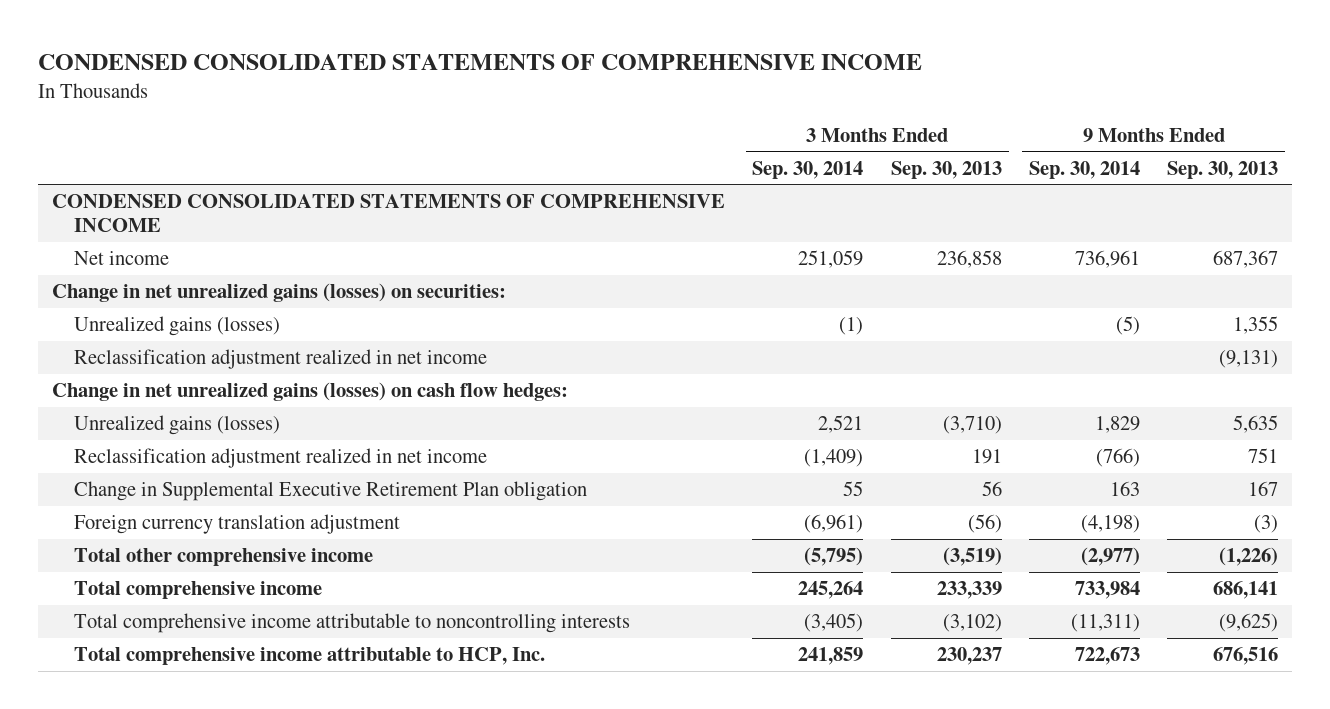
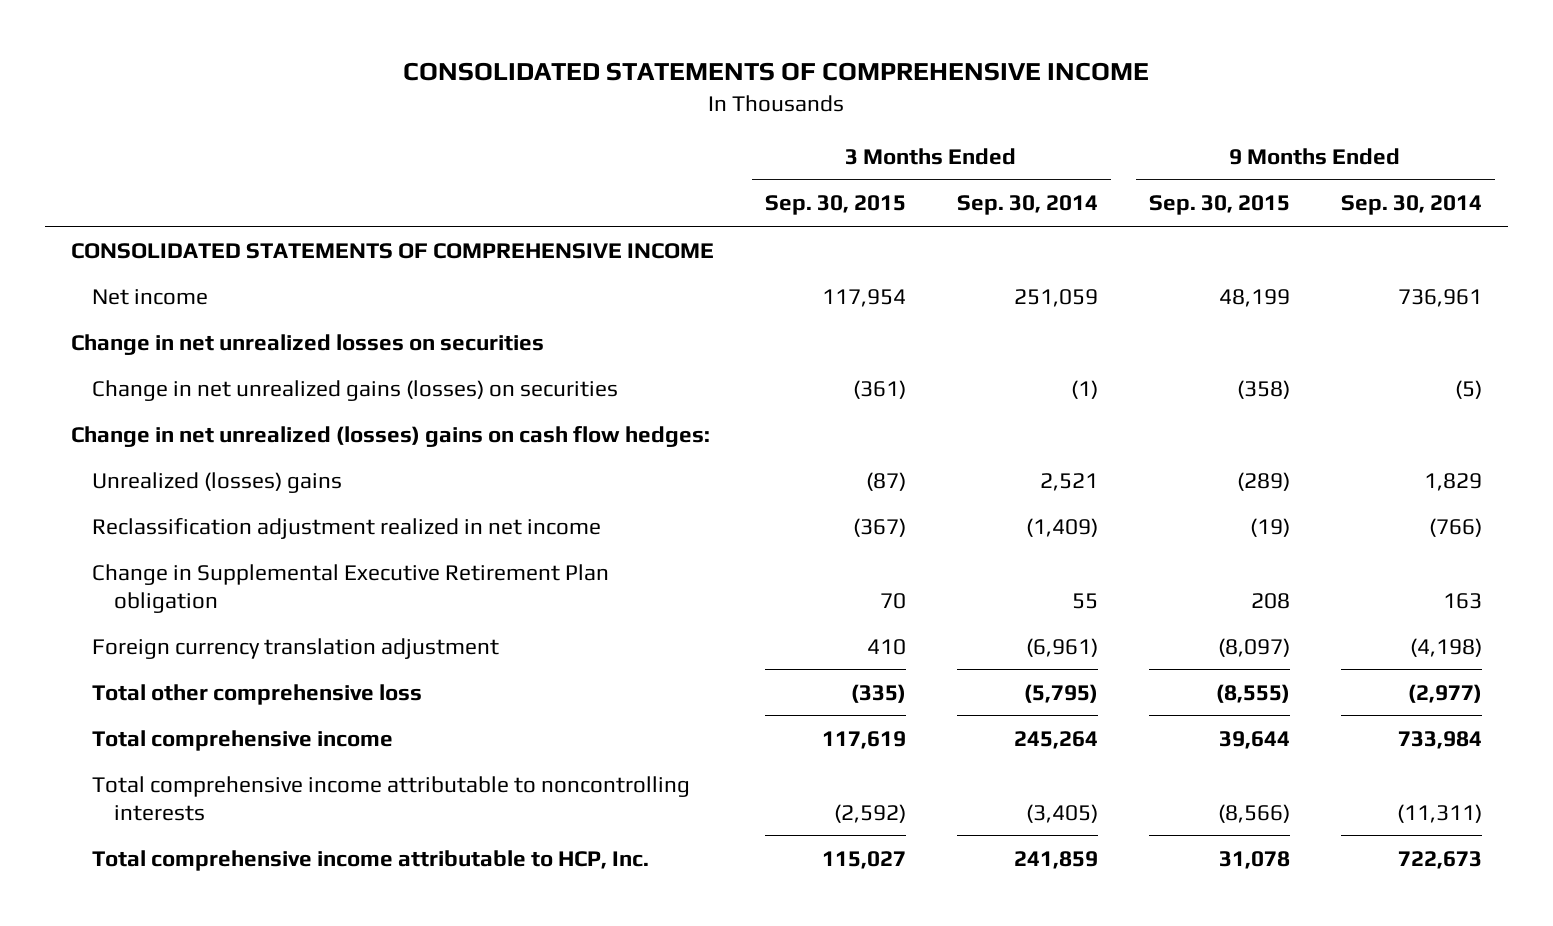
[38,54,923,71] CONDENSED CONSOLIDATED STATEMENTS OF COMPREHENSIVE INCOME -> [403,62,1150,82] CONSOLIDATED STATEMENTS OF COMPREHENSIVE INCOME
[890,160,1002,179] Sep. 30, 2013 -> none
[1167,160,1279,179] Sep. 30, 2013 -> none
none -> [764,195,906,216] Sep. 30, 2015
none -> [1148,195,1290,216] Sep. 30, 2015
[51,194,725,233] CONDENSED CONSOLIDATED STATEMENTS OF COMPREHENSIVE INCOME -> [70,242,714,259] CONSOLIDATED STATEMENTS OF COMPREHENSIVE INCOME
[73,316,280,337] Unrealized gains (losses) -> none
[73,349,487,370] Reclassification adjustment realized in net income -> none
[51,283,506,303] Change in net unrealized gains (losses) on securities: -> [70,333,544,355] Change in net unrealized losses on securities
none -> [92,379,619,401] Change in net unrealized gains (losses) on securities
[51,382,568,402] Change in net unrealized gains (losses) on cash flow hedges: -> [70,425,710,447] Change in net unrealized (losses) gains on cash flow hedges:
[73,415,280,436] Unrealized gains (losses) -> [92,471,343,493] Unrealized (losses) gains
[73,548,373,567] Total other comprehensive income -> [92,683,423,705] Total other comprehensive loss

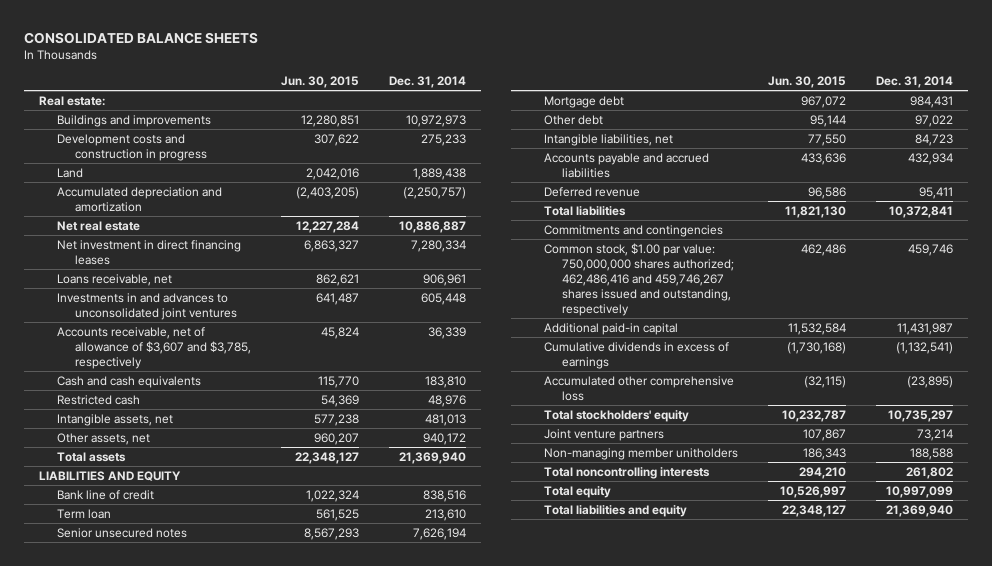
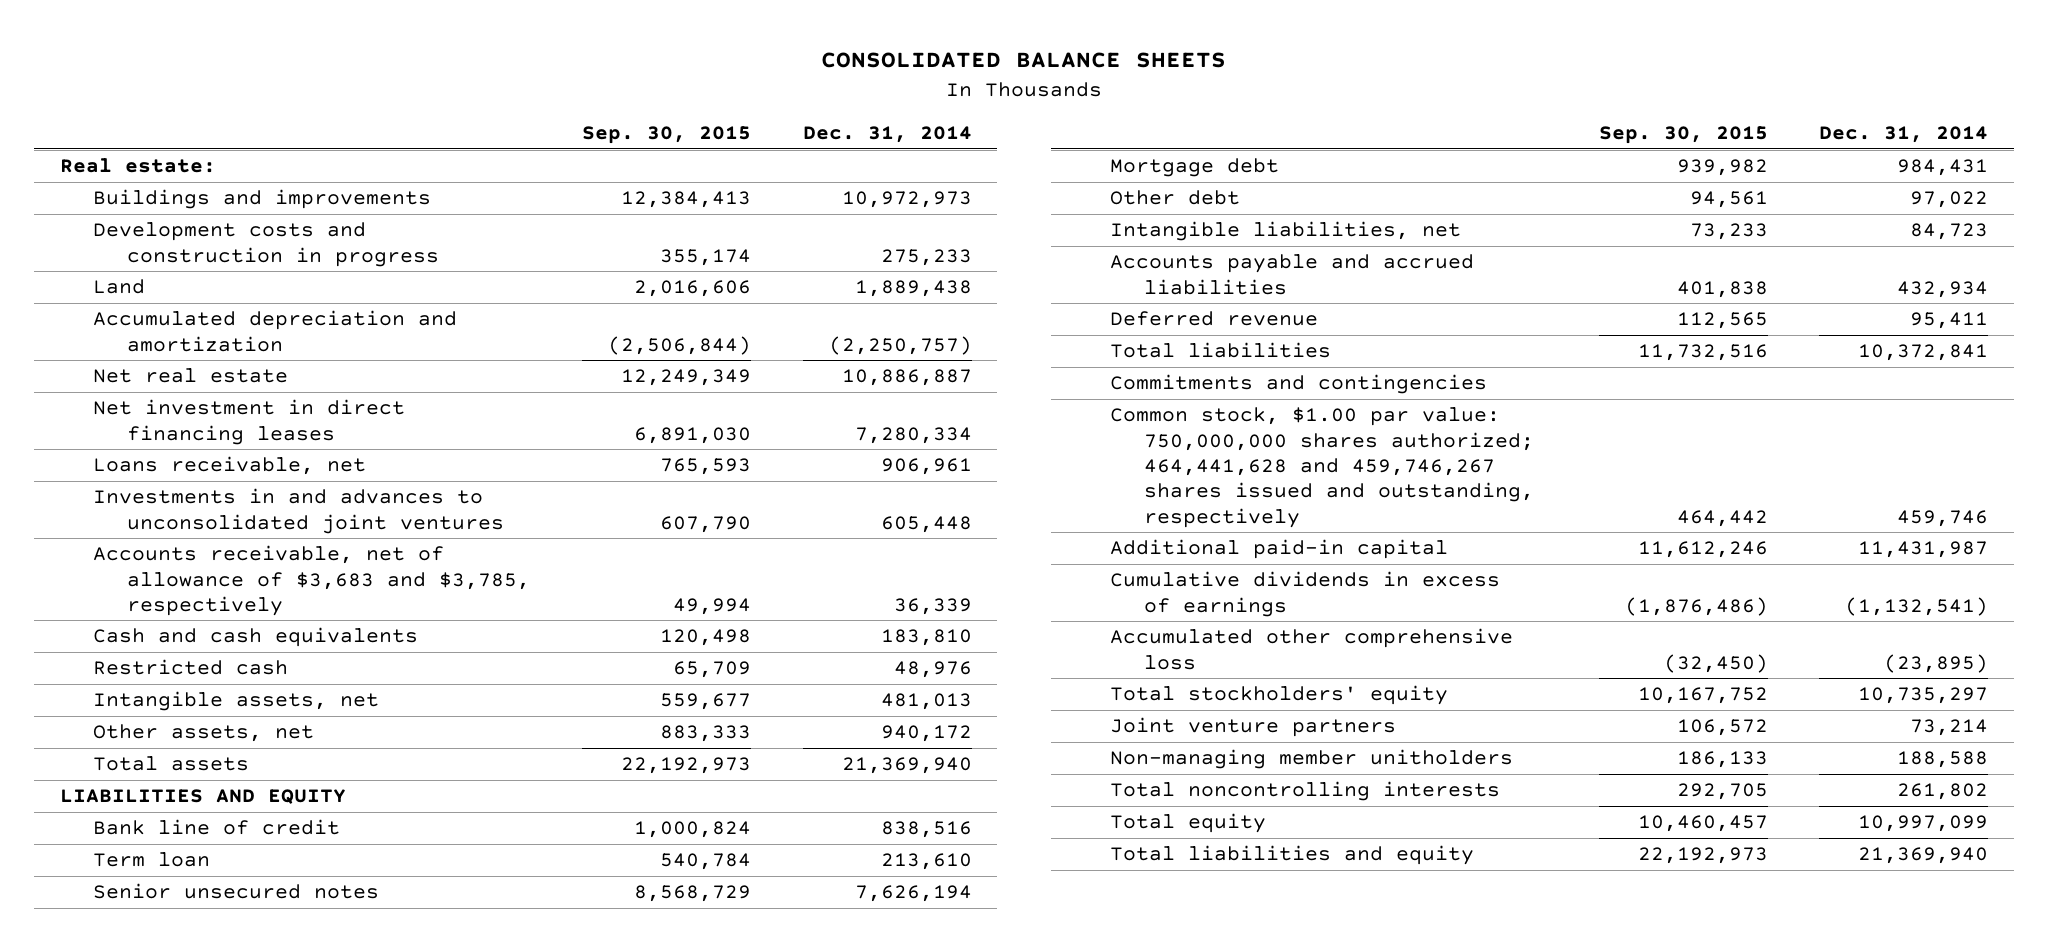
[281,75,360,88] Jun. 30, 2015 -> none
none -> [581,126,751,145] Sep. 30, 2015
[57,326,252,369] Accounts receivable, net of allowance of $3,607 and $3,785, respectively -> [93,545,531,616] Accounts receivable, net of allowance of $3,683 and $3,785, respectively
[544,242,735,316] Common stock, $1.00 par value: 750,000,000 shares authorized; 462,486,416 and 459,746,267 shares issued and outstanding, respectively -> [1110,407,1535,528] Common stock, $1.00 par value: 750,000,000 shares authorized; 464,441,628 and 459,746,267 shares issued and outstanding, respectively

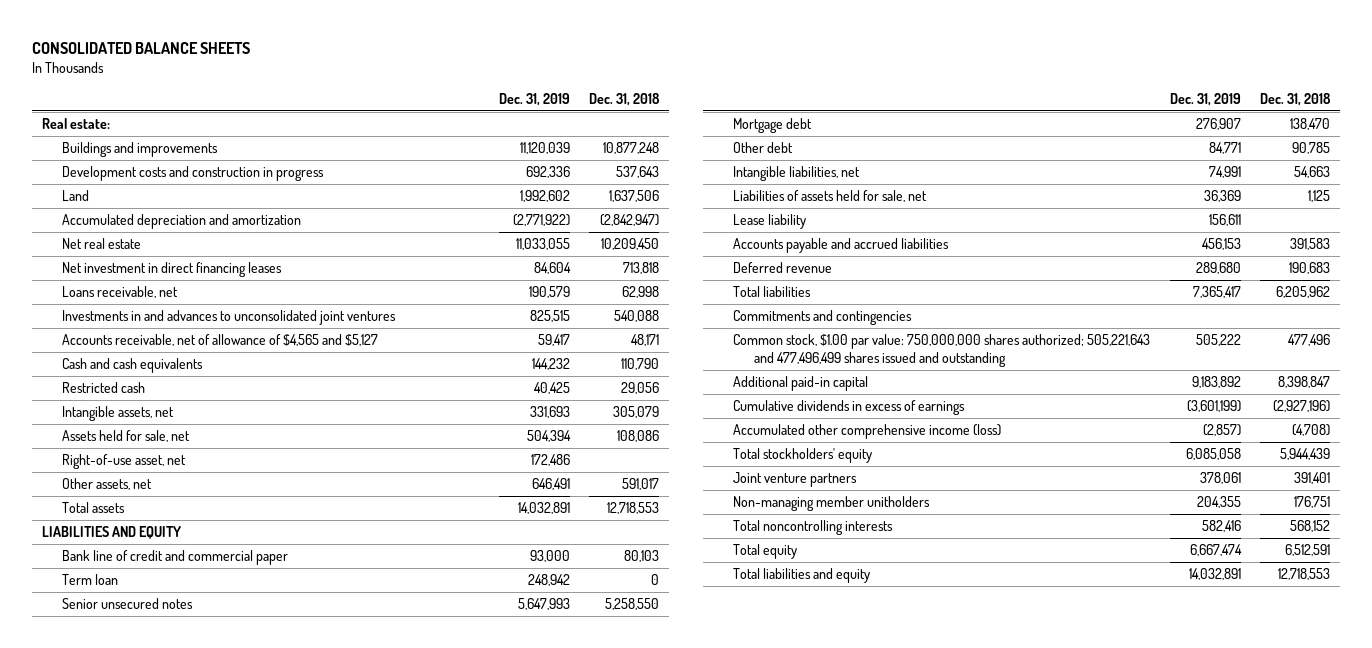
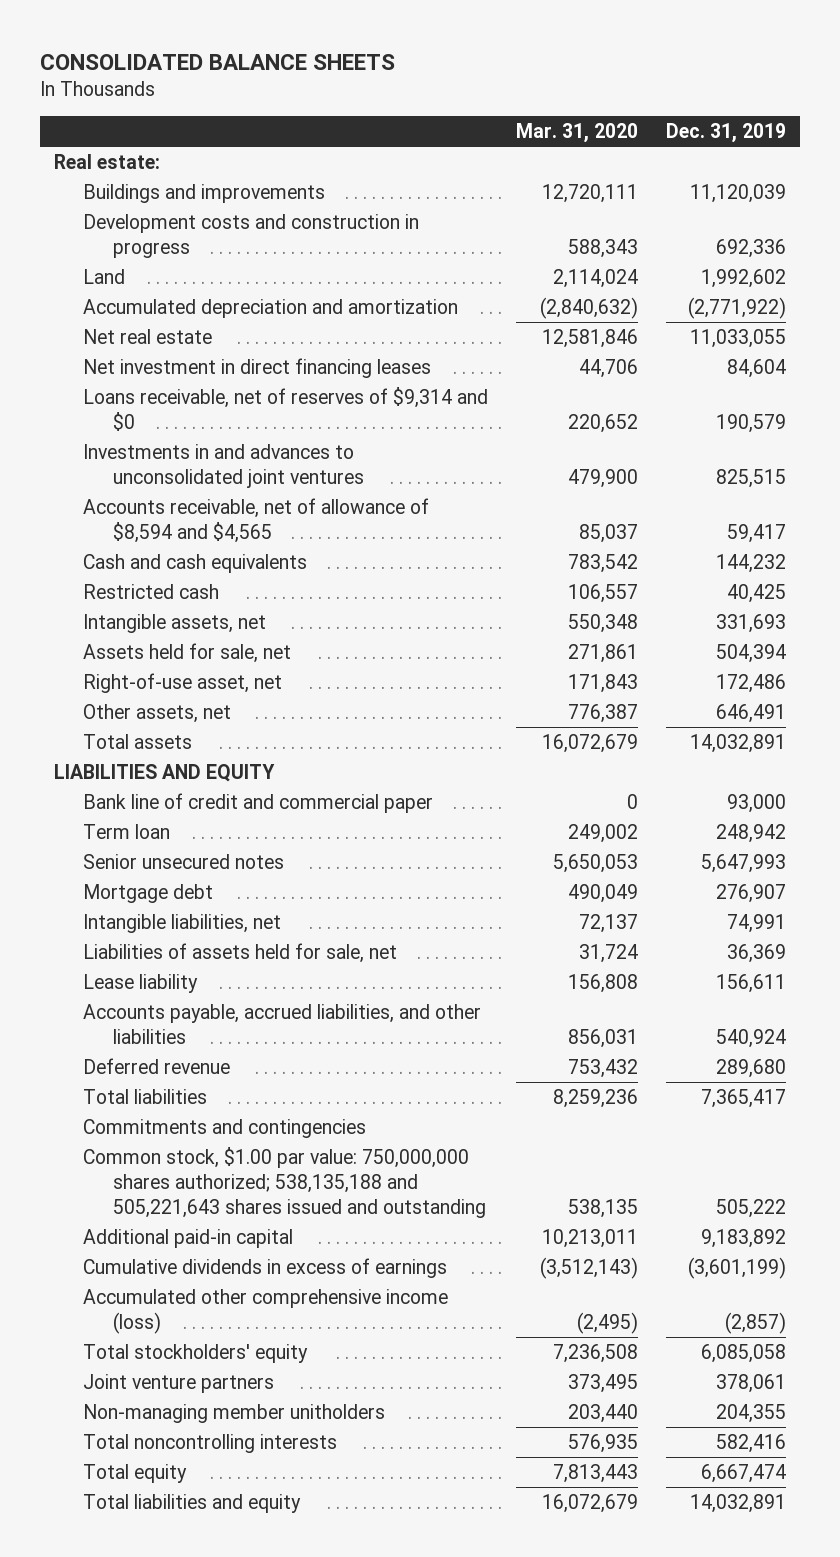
[588,92,660,106] Dec. 31, 2018 -> none
none -> [516,122,639,143] Mar. 31, 2020
[62,286,179,299] Loans receivable, net -> [83,387,489,432] Loans receivable, net of reserves of $9,314 and $0
[62,334,379,347] Accounts receivable, net of allowance of $4,565 and $5,127 -> [83,498,430,544] Accounts receivable, net of allowance of $8,594 and $4,565
[733,142,794,154] Other debt -> none
[733,238,950,254] Accounts payable and accrued liabilities -> [83,1004,482,1045] Accounts payable, accrued liabilities, and other liabilities
[1201,238,1241,251] 456,153 -> [716,1029,787,1049] 540,924
[733,334,1151,367] Common stock, $1.00 par value: 750,000,000 shares authorized; 505,221,643 and 477,496,499 shares issued and outstanding -> [83,1147,486,1219] Common stock, $1.00 par value: 750,000,000 shares authorized; 538,135,188 and 505,221,643 shares issued and outstanding

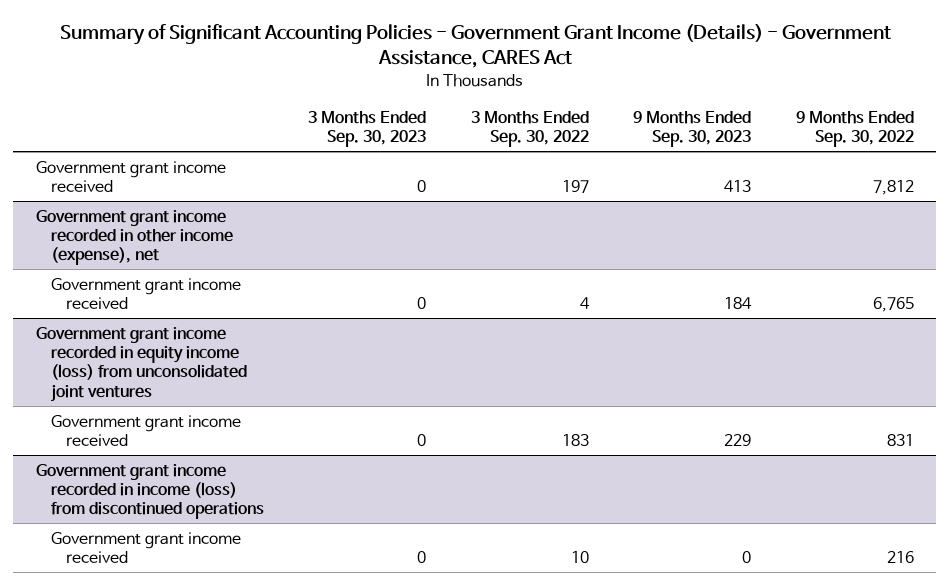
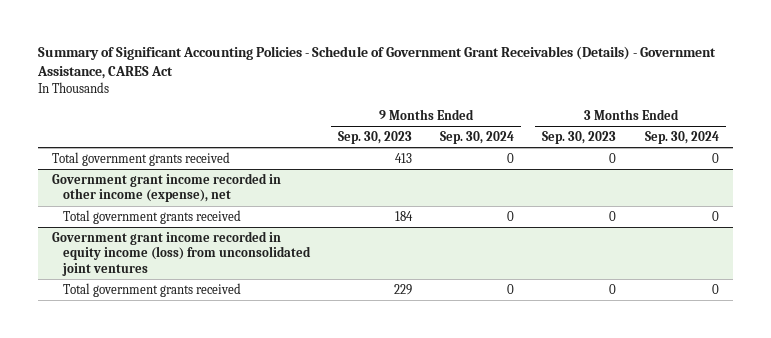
[59,23,891,68] Summary of Significant Accounting Policies - Government Grant Income (Details) - Government Assistance, CARES Act -> [37,46,717,80] Summary of Significant Accounting Policies - Schedule of Government Grant Receivables (Details) - Government Assistance, CARES Act
[470,110,589,148] 3 Months Ended Sep. 30, 2022 -> none
[795,110,914,148] 9 Months Ended Sep. 30, 2022 -> none
none -> [440,130,515,144] Sep. 30, 2024
none -> [644,130,719,144] Sep. 30, 2024
[35,160,226,193] Government grant income received -> [52,151,231,166] Total government grants received
[50,277,241,310] Government grant income received -> [62,209,241,224] Total government grants received
[35,463,264,520] Government grant income recorded in income (loss) from discontinued operations -> none
[50,531,241,564] Government grant income received -> none
[50,414,241,447] Government grant income received -> [62,282,241,297] Total government grants received

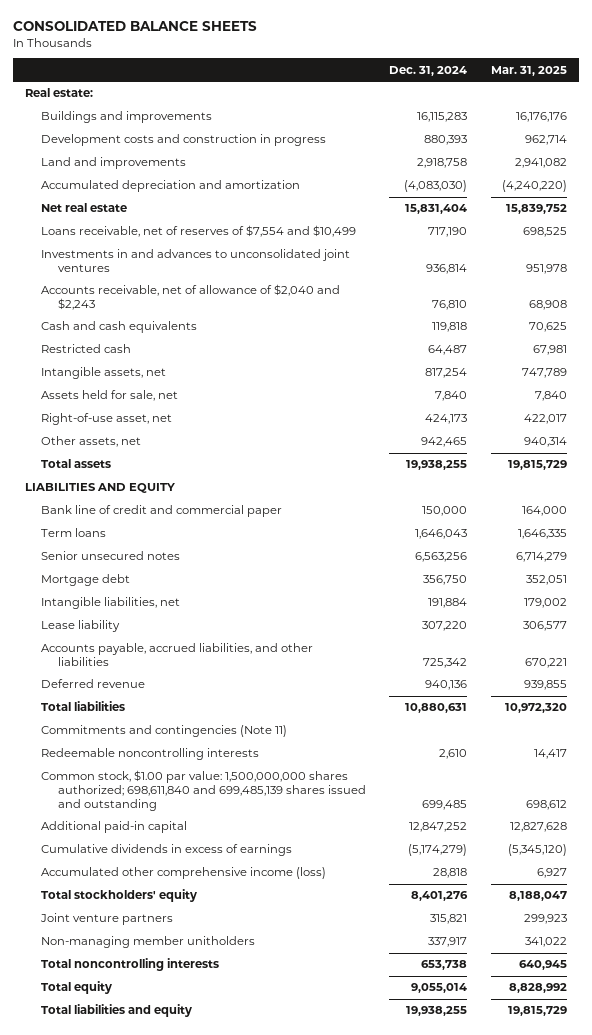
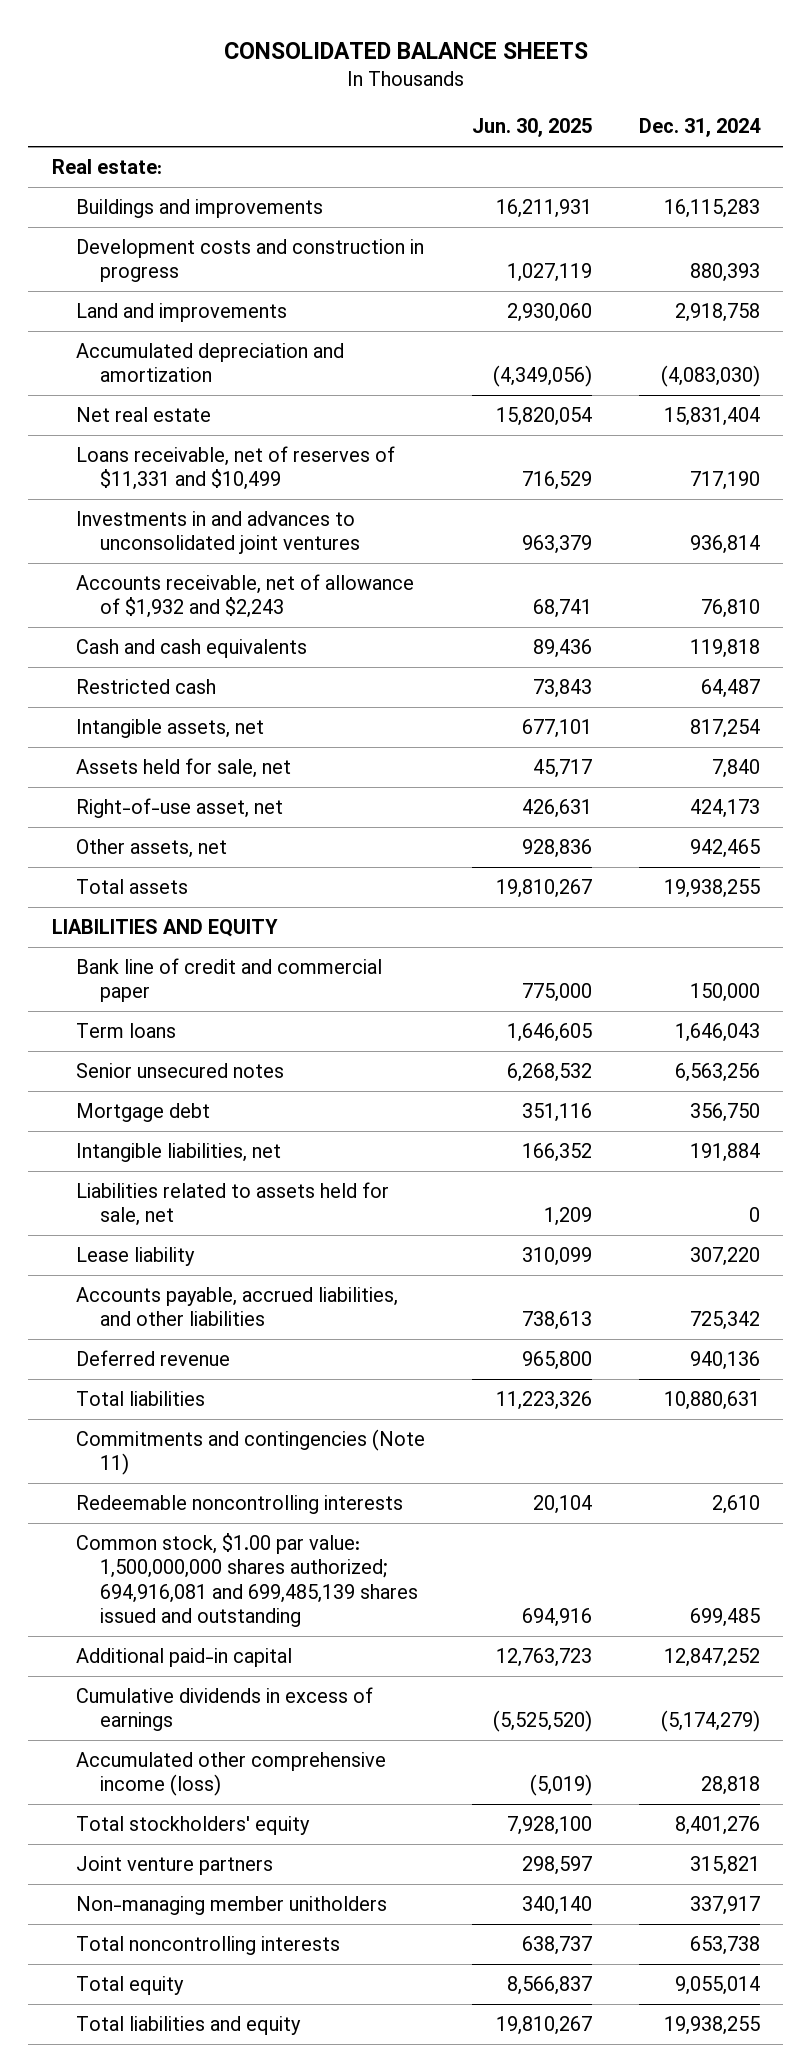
[491,65,568,76] Mar. 31, 2025 -> none
none -> [471,118,592,138] Jun. 30, 2025
[41,225,357,238] Loans receivable, net of reserves of $7,554 and $10,499 -> [75,445,395,491] Loans receivable, net of reserves of $11,331 and $10,499
[41,284,341,311] Accounts receivable, net of allowance of $2,040 and $2,243 -> [75,573,414,619] Accounts receivable, net of allowance of $1,932 and $2,243
none -> [75,1181,389,1227] Liabilities related to assets held for sale, net
[41,770,366,811] Common stock, $1.00 par value: 1,500,000,000 shares authorized; 698,611,840 and 699,485,139 shares issued and outstanding -> [75,1532,418,1628] Common stock, $1.00 par value: 1,500,000,000 shares authorized; 694,916,081 and 699,485,139 shares issued and outstanding

